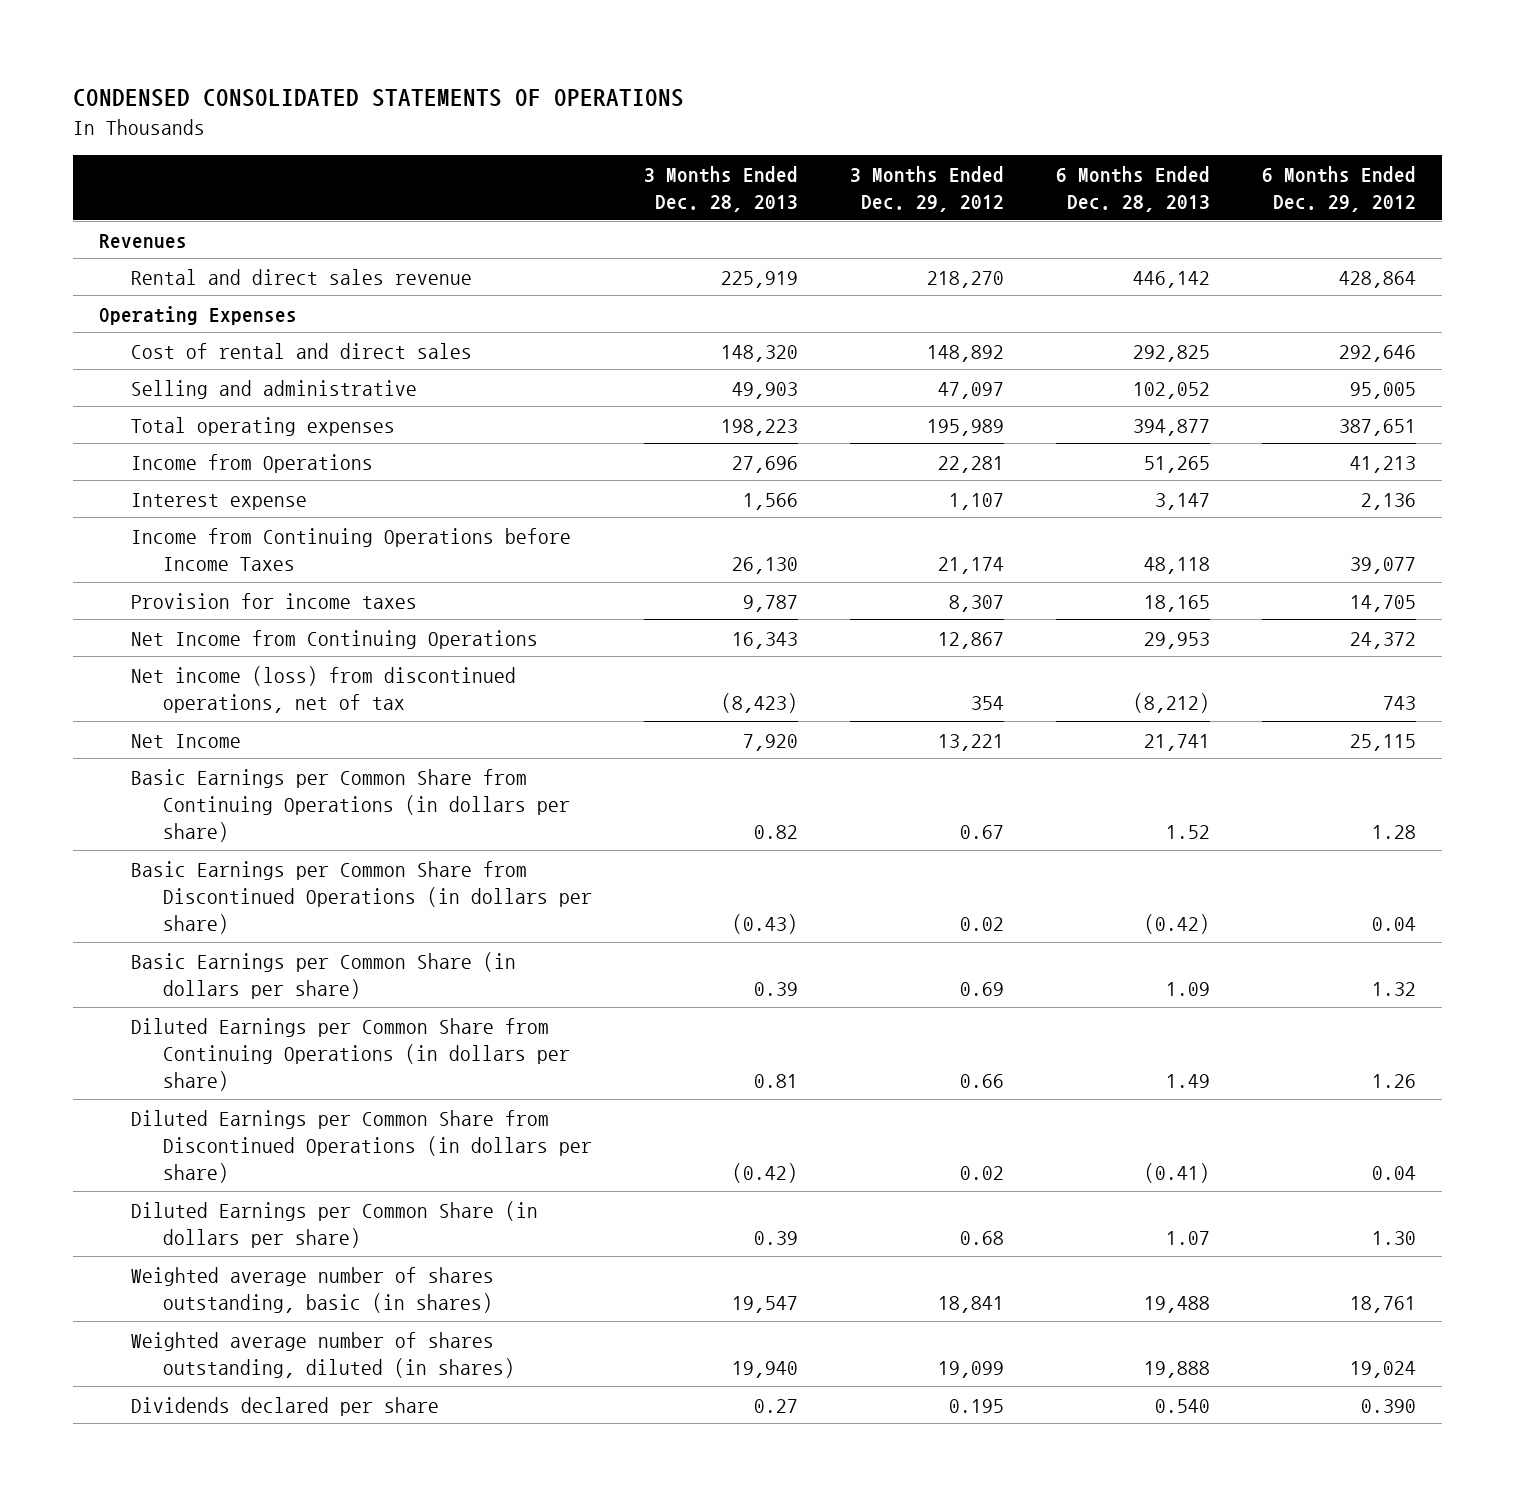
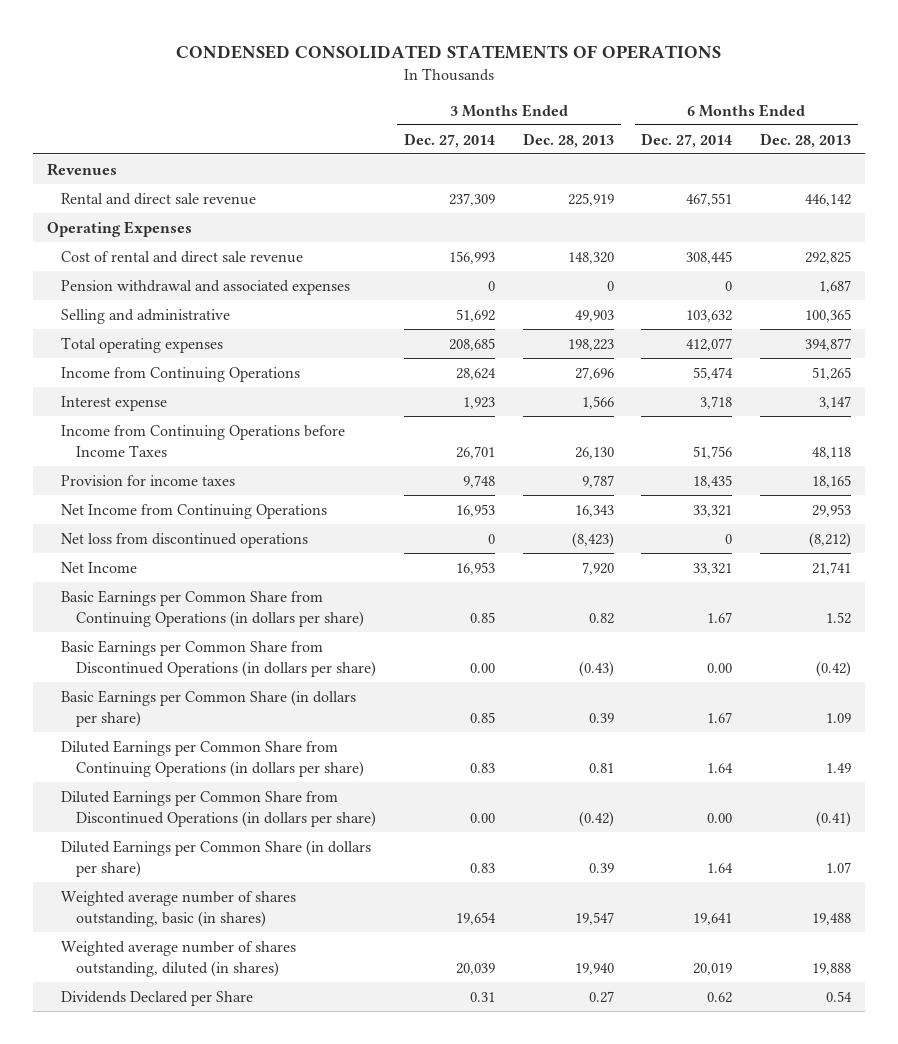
[850,165,1005,213] 3 Months Ended Dec. 29, 2012 -> none
[1261,165,1416,213] 6 Months Ended Dec. 29, 2012 -> none
none -> [403,132,495,148] Dec. 27, 2014
none -> [641,132,733,148] Dec. 27, 2014
[130,268,472,285] Rental and direct sales revenue -> [61,192,257,205] Rental and direct sale revenue
[130,342,472,359] Cost of rental and direct sales -> [61,250,304,263] Cost of rental and direct sale revenue
none -> [61,279,351,295] Pension withdrawal and associated expenses
[1132,381,1210,399] 102,052 -> [805,308,852,322] 100,365
[130,453,373,473] Income from Operations -> [61,366,301,382] Income from Continuing Operations
[130,665,516,713] Net income (loss) from discontinued operations, net of tax -> [61,532,309,548] Net loss from discontinued operations
[130,1396,439,1416] Dividends declared per share -> [61,990,254,1006] Dividends Declared per Share
[1154,1398,1210,1413] 0.540 -> [826,990,853,1002] 0.54

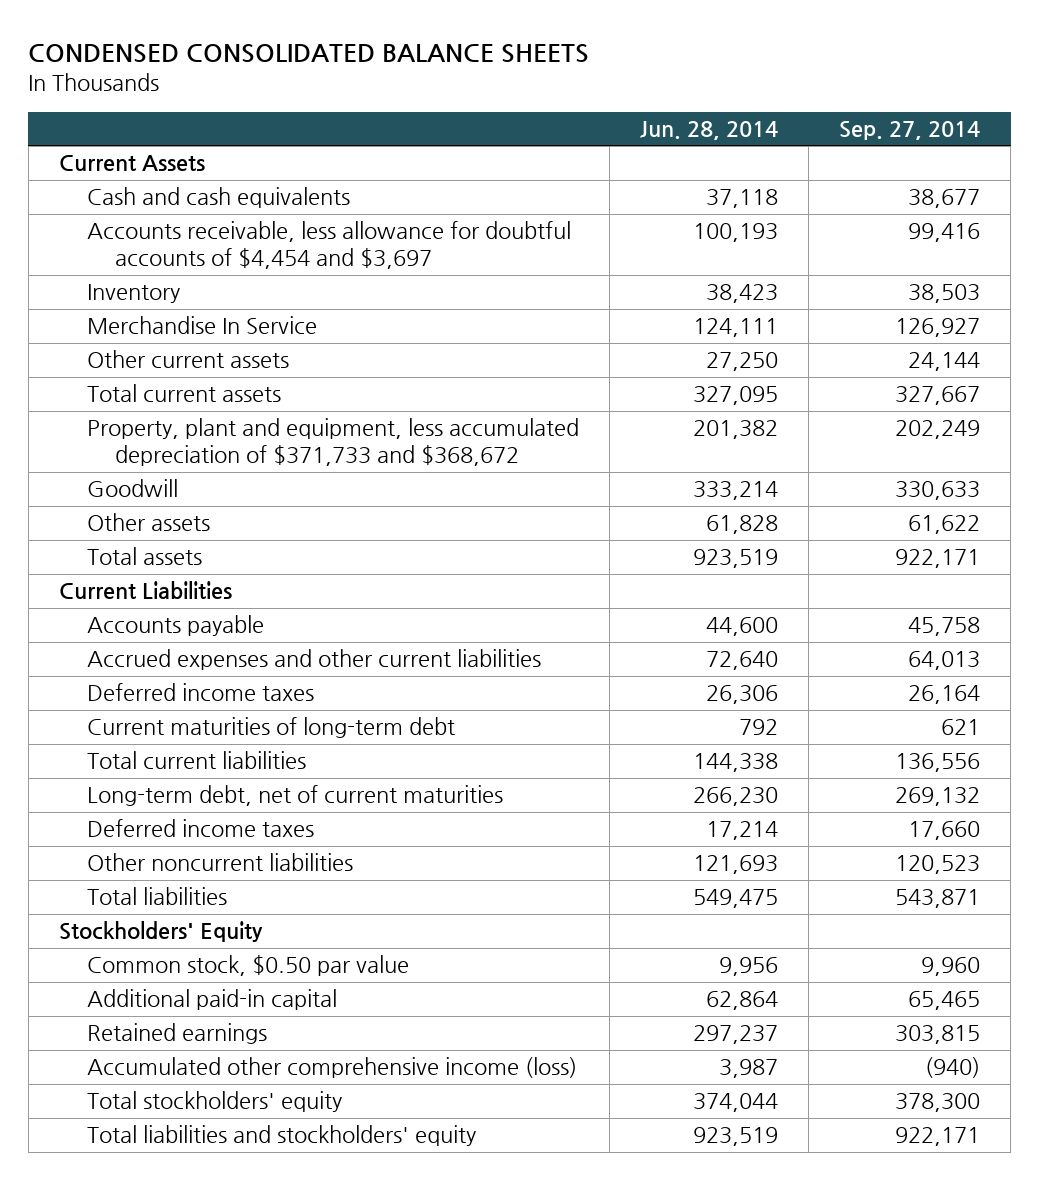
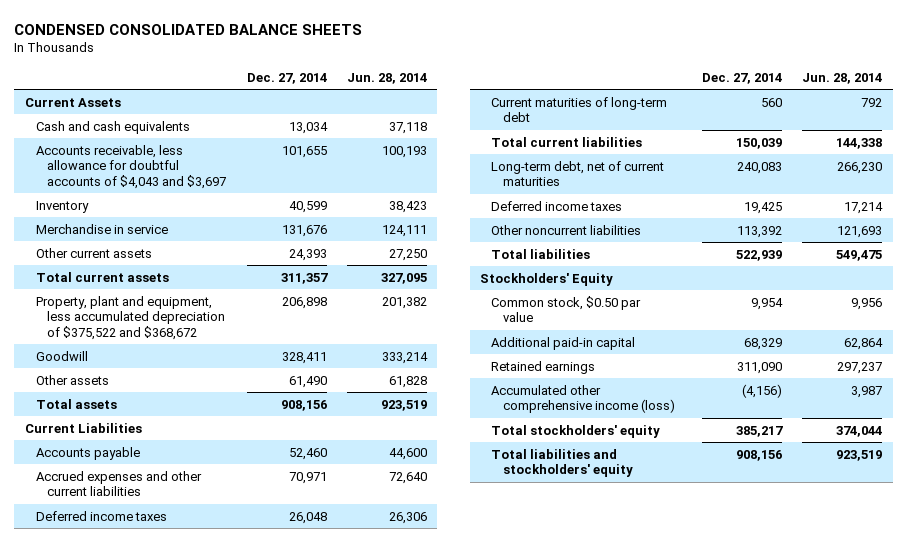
[838,120,980,140] Sep. 27, 2014 -> none
none -> [246,72,327,84] Dec. 27, 2014
[86,221,571,270] Accounts receivable, less allowance for doubtful accounts of $4,454 and $3,697 -> [35,144,227,190] Accounts receivable, less allowance for doubtful accounts of $4,043 and $3,697
[86,316,317,335] Merchandise In Service -> [35,223,168,234] Merchandise in service
[86,418,579,467] Property, plant and equipment, less accumulated depreciation of $371,733 and $368,672 -> [35,295,226,341] Property, plant and equipment, less accumulated depreciation of $375,522 and $368,672

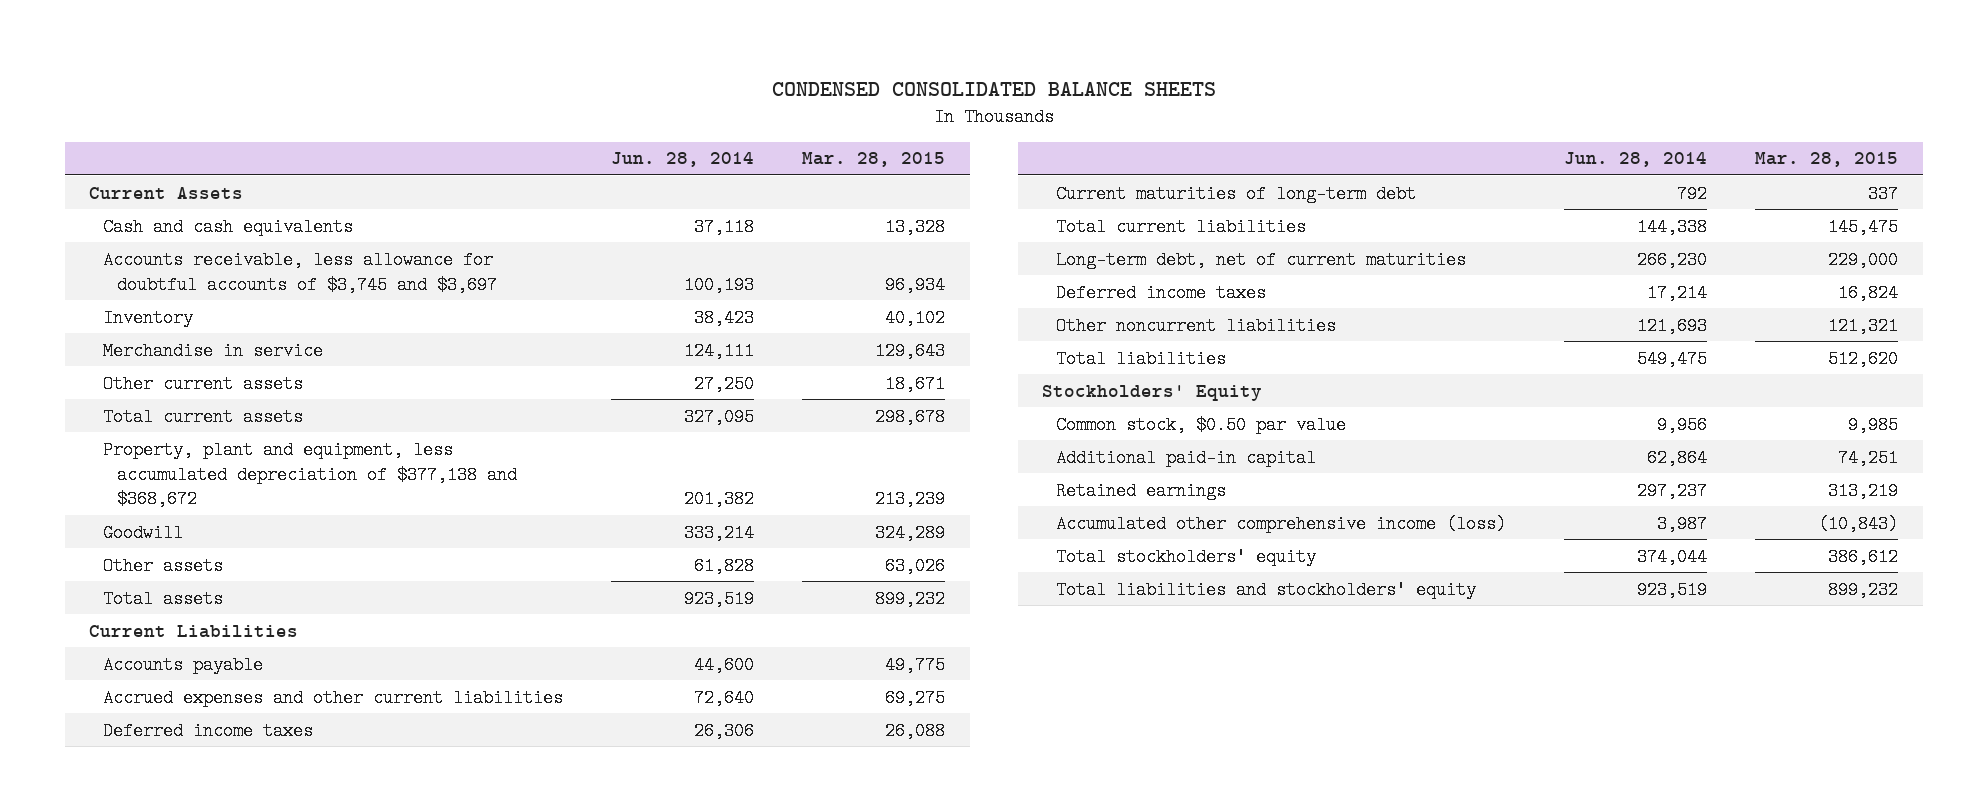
[246,72,327,84] Dec. 27, 2014 -> none
none -> [802,152,946,168] Mar. 28, 2015
[35,144,227,190] Accounts receivable, less allowance for doubtful accounts of $4,043 and $3,697 -> [103,250,498,294] Accounts receivable, less allowance for doubtful accounts of $3,745 and $3,697
[35,295,226,341] Property, plant and equipment, less accumulated depreciation of $375,522 and $368,672 -> [103,440,518,509] Property, plant and equipment, less accumulated depreciation of $377,138 and $368,672

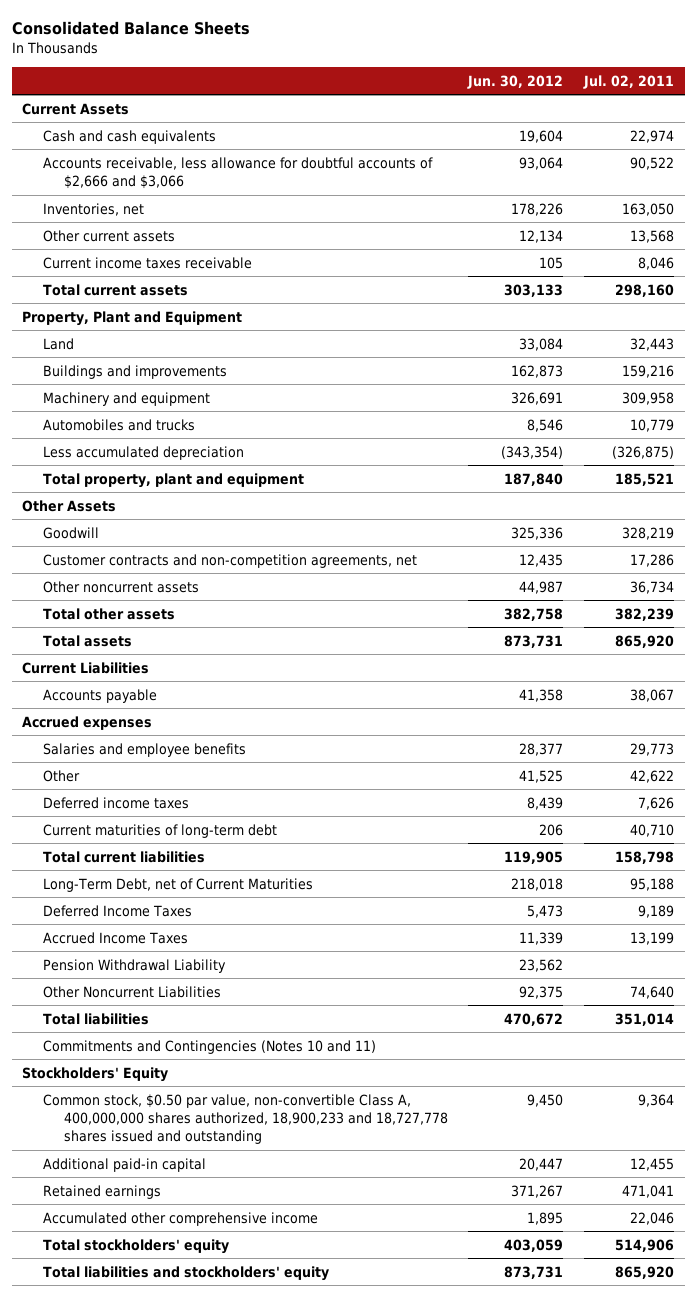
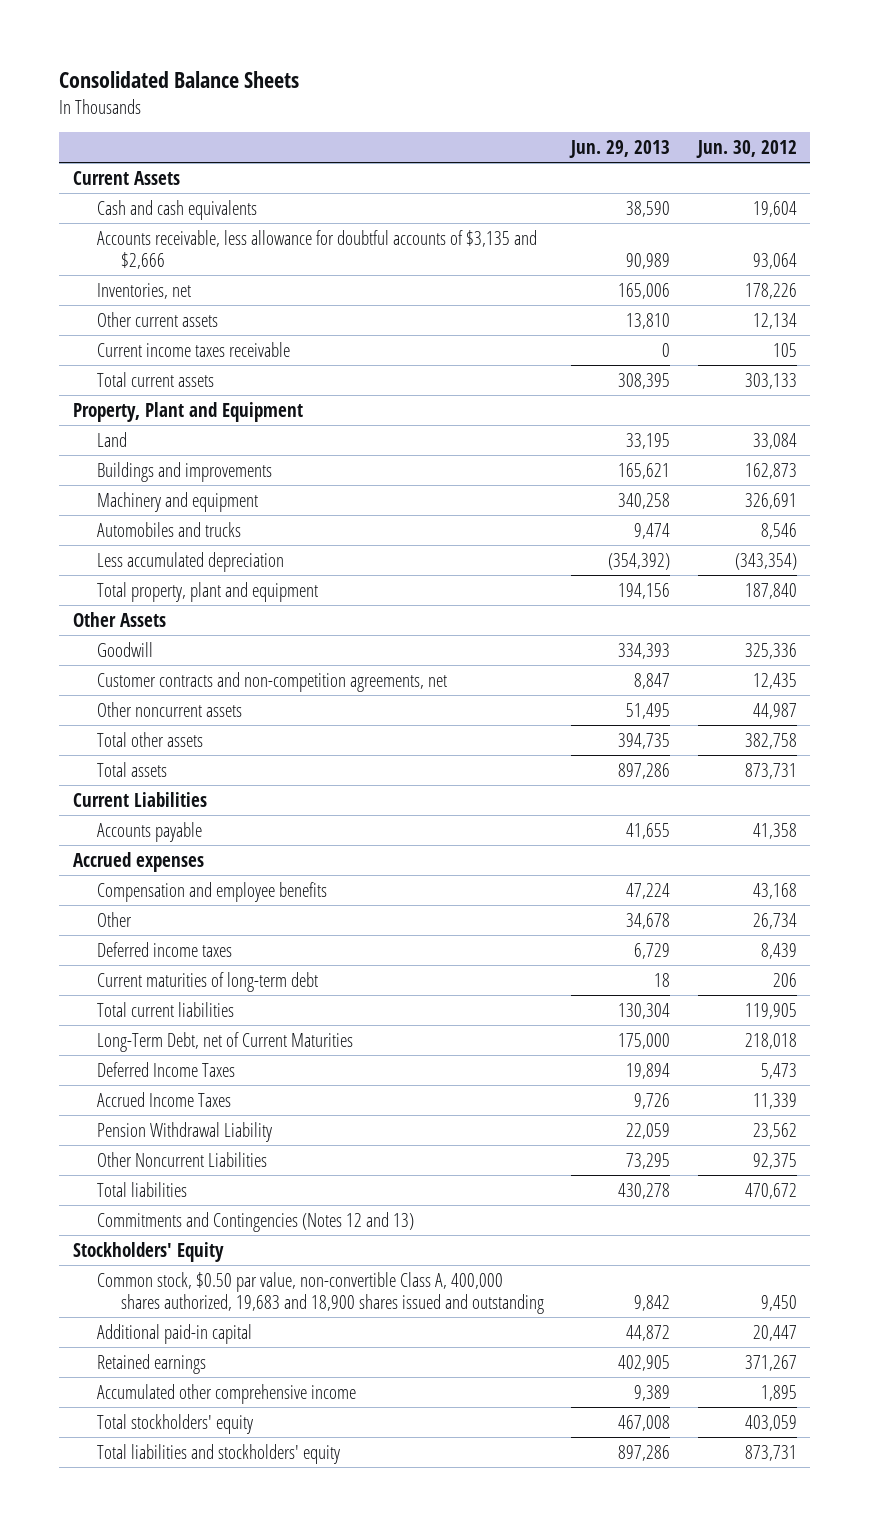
[583,74,675,89] Jul. 02, 2011 -> none
none -> [569,139,671,158] Jun. 29, 2013
[42,156,433,190] Accounts receivable, less allowance for doubtful accounts of $2,666 and $3,066 -> [96,229,537,269] Accounts receivable, less allowance for doubtful accounts of $3,135 and $2,666
[42,742,246,757] Salaries and employee benefits -> [96,881,327,902] Compensation and employee benefits
[519,742,564,756] 28,377 -> [752,882,797,899] 43,168
[519,769,564,783] 41,525 -> [752,912,797,929] 26,734
[42,1039,376,1054] Commitments and Contingencies (Notes 10 and 11) -> [96,1211,414,1232] Commitments and Contingencies (Notes 12 and 13)
[42,1093,448,1145] Common stock, $0.50 par value, non-convertible Class A, 400,000,000 shares authorized, 18,900,233 and 18,727,778 shares issued and outstanding -> [96,1271,545,1314] Common stock, $0.50 par value, non-convertible Class A, 400,000 shares authorized, 19,683 and 18,900 shares issued and outstanding

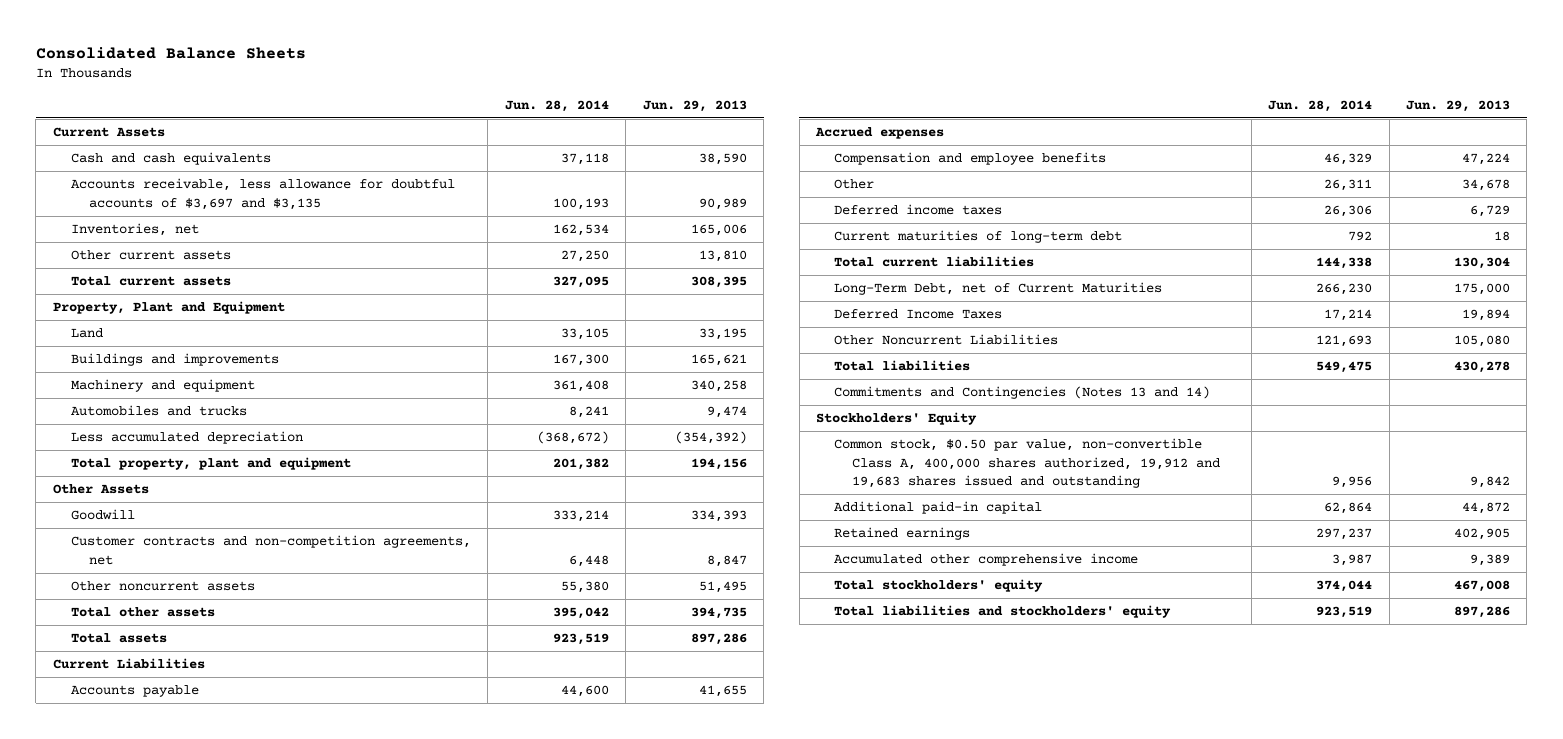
[695,139,797,158] Jun. 30, 2012 -> none
none -> [504,99,609,112] Jun. 28, 2014
[96,229,537,269] Accounts receivable, less allowance for doubtful accounts of $3,135 and $2,666 -> [70,178,455,210] Accounts receivable, less allowance for doubtful accounts of $3,697 and $3,135
[96,341,290,357] Current income taxes receivable -> none
[96,1091,231,1107] Accrued Income Taxes -> none
[96,1121,272,1142] Pension Withdrawal Liability -> none
[626,1152,671,1169] 73,295 -> [1454,335,1511,348] 105,080
[96,1211,414,1232] Commitments and Contingencies (Notes 12 and 13) -> [834,386,1211,400] Commitments and Contingencies (Notes 13 and 14)
[96,1271,545,1314] Common stock, $0.50 par value, non-convertible Class A, 400,000 shares authorized, 19,683 and 18,900 shares issued and outstanding -> [834,438,1221,488] Common stock, $0.50 par value, non-convertible Class A, 400,000 shares authorized, 19,912 and 19,683 shares issued and outstanding

